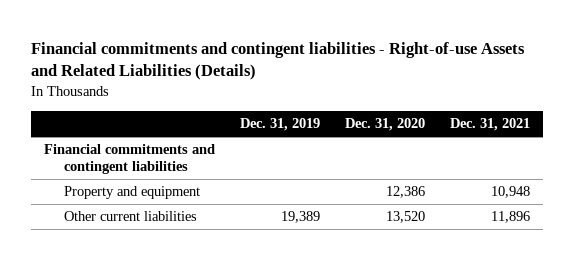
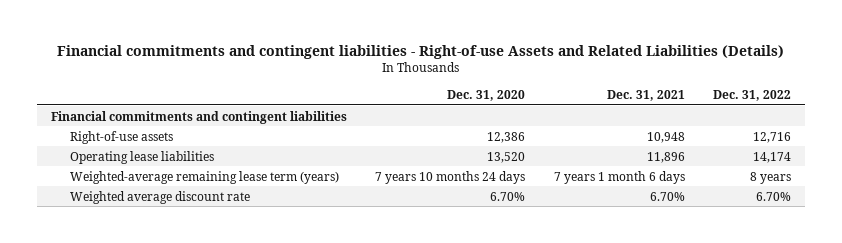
[239,118,320,132] Dec. 31, 2019 -> none
none -> [712,89,791,101] Dec. 31, 2022
[64,186,201,200] Property and equipment -> [70,130,174,144] Right-of-use assets
[64,211,198,222] Other current liabilities -> [70,150,215,164] Operating lease liabilities
none -> [70,170,340,184] Weighted-average remaining lease term (years)
none -> [70,190,251,204] Weighted average discount rate

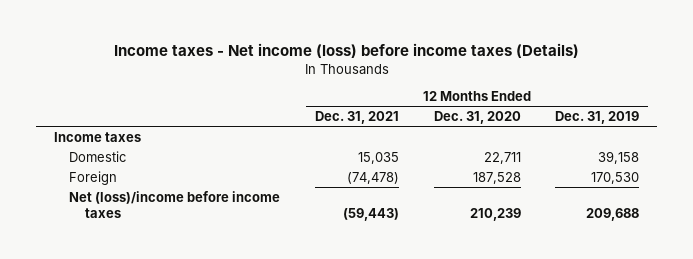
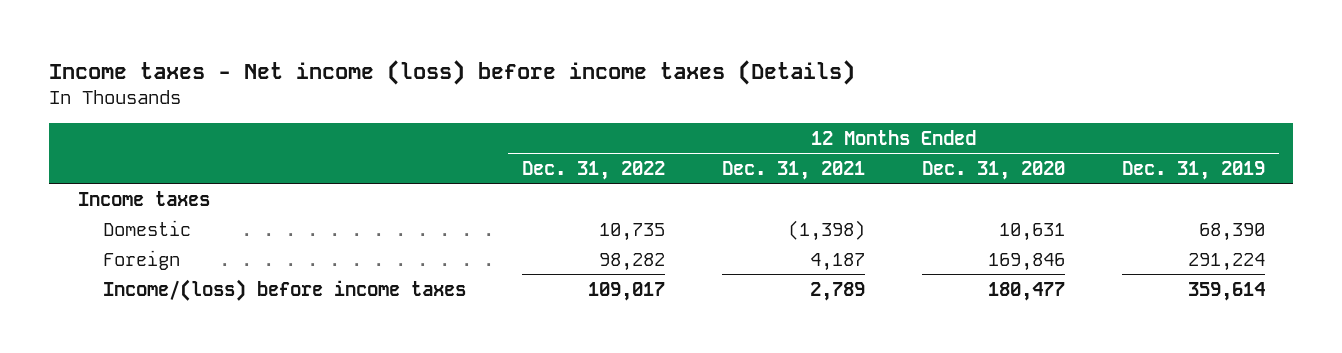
none -> [522,160,666,180] Dec. 31, 2022
[357,151,399,164] 15,035 -> [788,219,866,241] (1,398)
[483,151,521,164] 22,711 -> [998,222,1065,241] 10,631
[598,150,640,164] 39,158 -> [1198,222,1265,241] 68,390
[346,171,399,184] (74,478) -> [810,252,866,271] 4,187
[472,171,521,184] 187,528 -> [987,252,1065,271] 169,846
[591,171,640,184] 170,530 -> [1187,252,1265,271] 291,224
[69,190,281,218] Net (loss)/income before income taxes -> [102,278,466,301] Income/(loss) before income taxes
[342,207,399,221] (59,443) -> [810,281,866,301] 2,789
[469,207,521,221] 210,239 -> [987,281,1065,301] 180,477
[586,207,640,221] 209,688 -> [1187,281,1265,301] 359,614

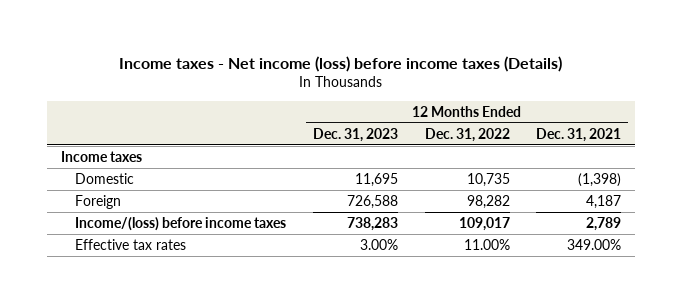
[921,160,1065,180] Dec. 31, 2020 -> none
[1121,160,1265,180] Dec. 31, 2019 -> none
none -> [312,127,398,142] Dec. 31, 2023
none -> [75,238,187,250] Effective tax rates

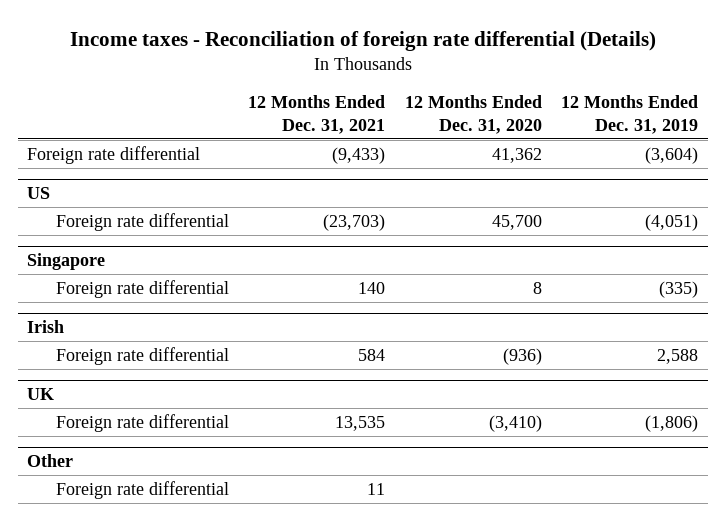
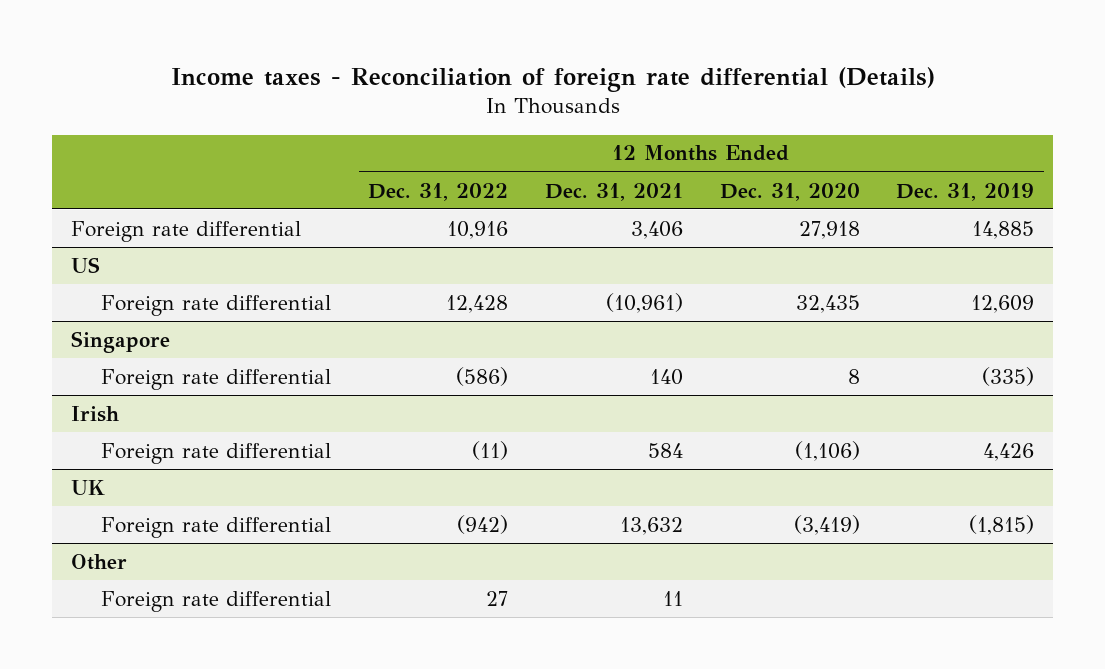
none -> [367,182,508,201] Dec. 31, 2022
[332,146,386,164] (9,433) -> [630,220,683,239] 3,406
[491,147,542,163] 41,362 -> [798,220,860,239] 27,918
[645,146,699,164] (3,604) -> [972,220,1035,239] 14,885
[323,213,386,231] (23,703) -> [605,292,683,313] (10,961)
[491,214,542,230] 45,700 -> [795,294,860,313] 32,435
[645,213,699,231] (4,051) -> [971,294,1035,313] 12,609
[502,347,542,365] (936) -> [794,440,860,461] (1,106)
[657,348,699,364] 2,588 -> [983,442,1035,461] 4,426
[335,415,386,431] 13,535 -> [619,516,683,535] 13,632
[488,414,542,432] (3,410) -> [793,514,860,535] (3,419)
[645,414,699,432] (1,806) -> [969,514,1035,535] (1,815)

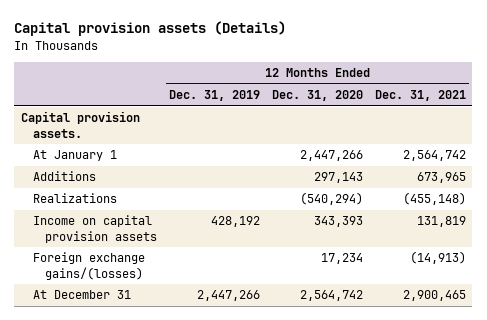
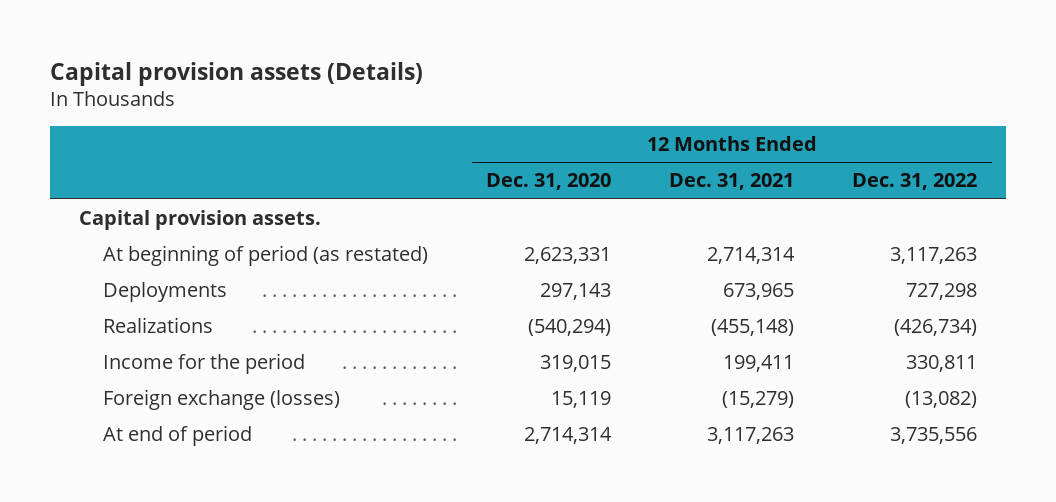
[169,90,261,102] Dec. 31, 2019 -> none
none -> [852,173,978,191] Dec. 31, 2022
[32,150,117,162] At January 1 -> none
none -> [103,245,429,267] At beginning of period (as restated)
[32,171,96,182] Additions -> [103,282,228,303] Deployments
[32,215,157,243] Income on capital provision assets -> none
[32,290,131,300] At December 31 -> none
none -> [103,353,306,375] Income for the period
[32,252,145,280] Foreign exchange gains/(losses) -> [103,389,341,411] Foreign exchange (losses)
[321,253,364,265] 17,234 -> [551,391,612,409] 15,119
[410,251,467,265] (14,913) -> [722,391,795,409] (15,279)
none -> [103,425,253,447] At end of period

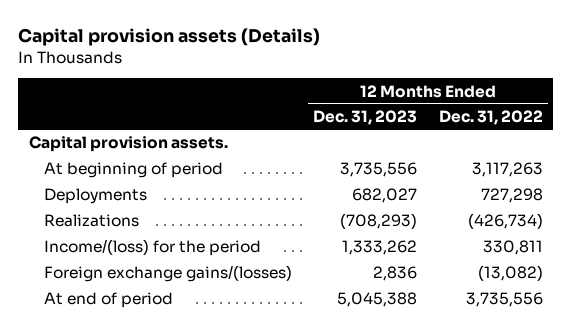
[486,173,612,191] Dec. 31, 2020 -> none
[669,173,795,191] Dec. 31, 2021 -> none
none -> [313,110,418,126] Dec. 31, 2023
[103,245,429,267] At beginning of period (as restated) -> [43,162,223,179] At beginning of period
[103,353,306,375] Income for the period -> [43,239,261,257] Income/(loss) for the period
[103,389,341,411] Foreign exchange (losses) -> [43,265,292,283] Foreign exchange gains/(losses)

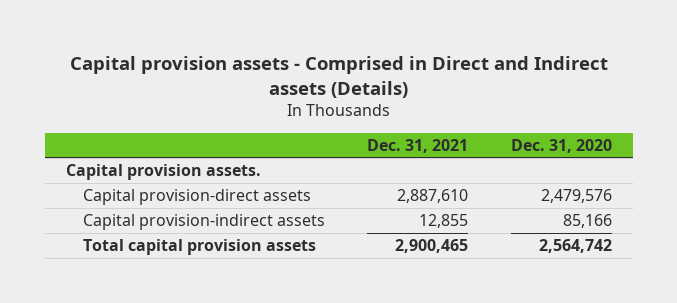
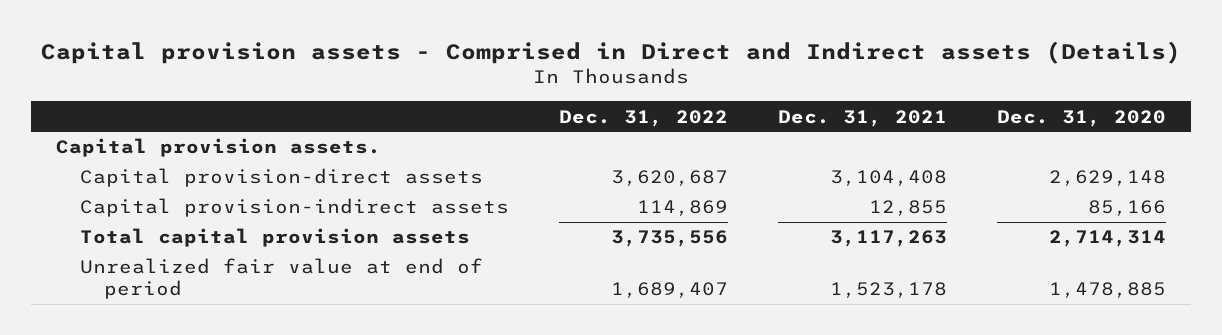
none -> [558,109,728,127] Dec. 31, 2022
[397,189,469,204] 2,887,610 -> [830,170,948,187] 3,104,408
[540,189,612,204] 2,479,576 -> [1049,170,1167,187] 2,629,148
[395,239,469,254] 2,900,465 -> [830,230,948,248] 3,117,263
[538,239,612,254] 2,564,742 -> [1049,230,1167,248] 2,714,314
none -> [79,258,483,300] Unrealized fair value at end of period

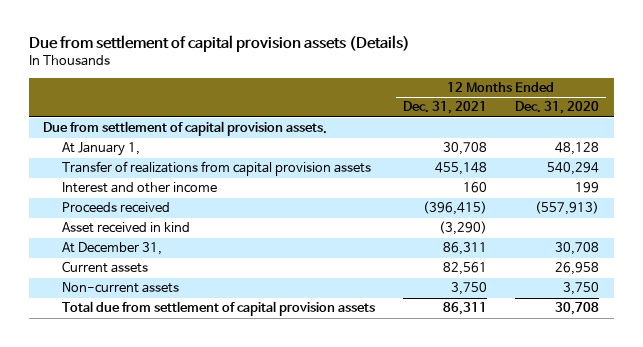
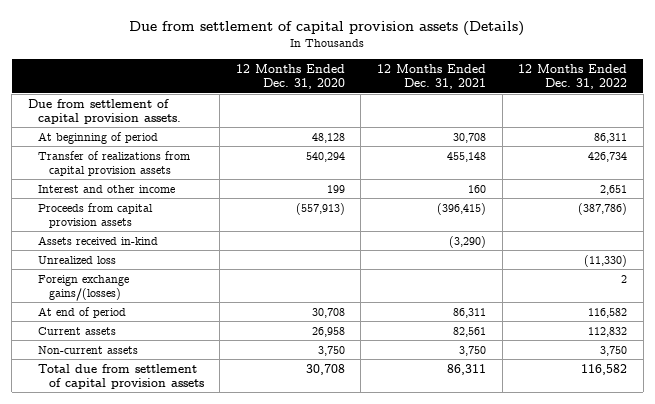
none -> [518,63,628,90] 12 Months Ended Dec. 31, 2022
[61,142,140,157] At January 1, -> [38,131,159,144] At beginning of period
[61,202,170,214] Proceeds received -> [38,202,154,229] Proceeds from capital provision assets
[61,222,190,234] Asset received in kind -> [38,235,159,245] Assets received in-kind
none -> [38,255,117,264] Unrealized loss
none -> [38,274,130,302] Foreign exchange gains/(losses)
[61,242,162,256] At December 31, -> [38,306,127,318] At end of period

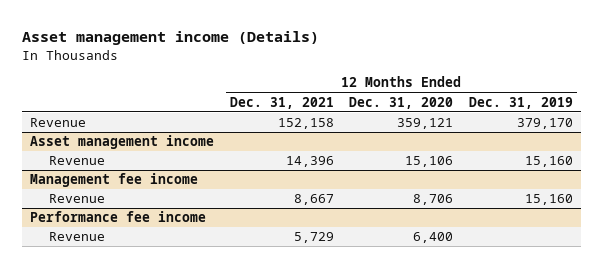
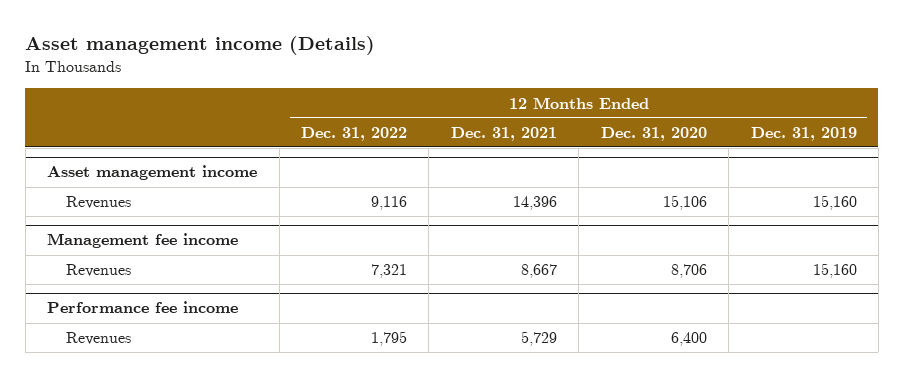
none -> [301,126,408,141] Dec. 31, 2022
[29,118,86,128] Revenue -> none
[48,156,105,166] Revenue -> [66,196,132,210] Revenues
[48,194,105,204] Revenue -> [66,264,132,278] Revenues
[48,232,105,242] Revenue -> [66,332,132,346] Revenues

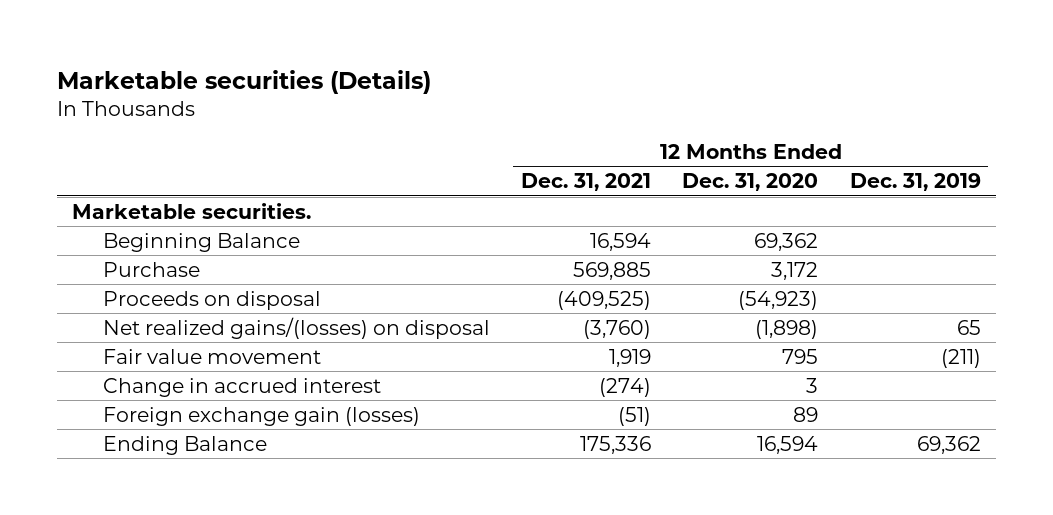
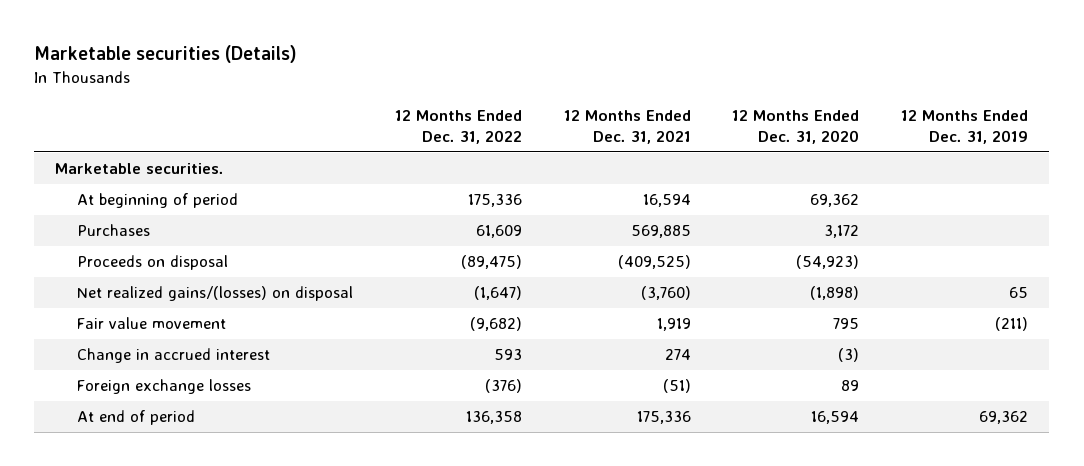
none -> [394,110,522,144] 12 Months Ended Dec. 31, 2022
[102,232,300,252] Beginning Balance -> [76,193,238,209] At beginning of period
[102,261,200,277] Purchase -> [76,224,150,237] Purchases
[599,377,652,397] (274) -> [664,349,691,361] 274
[806,377,819,393] 3 -> [838,348,860,363] (3)
[102,406,420,426] Foreign exchange gain (losses) -> [76,379,251,395] Foreign exchange losses
[102,435,267,455] Ending Balance -> [76,410,195,426] At end of period

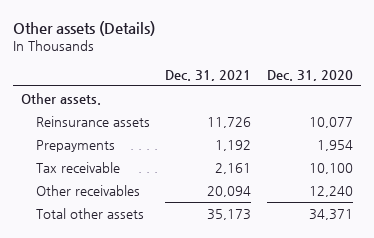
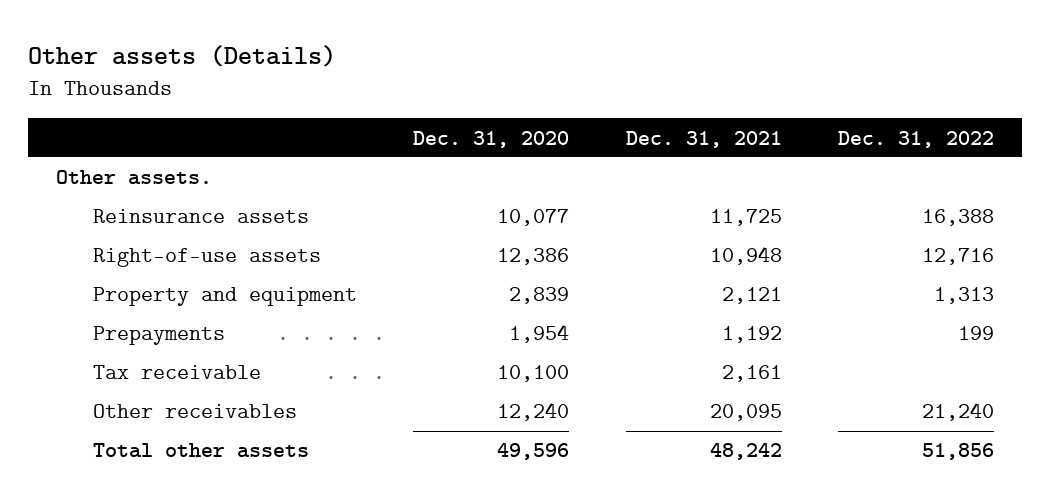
none -> [837,130,994,148] Dec. 31, 2022
[207,116,252,128] 11,726 -> [709,209,782,227] 11,725
none -> [92,248,321,268] Right-of-use assets
none -> [92,287,357,307] Property and equipment
[207,185,252,197] 20,094 -> [709,404,782,422] 20,095
[207,208,252,220] 35,173 -> [709,443,782,461] 48,242
[309,208,354,220] 34,371 -> [497,443,570,461] 49,596

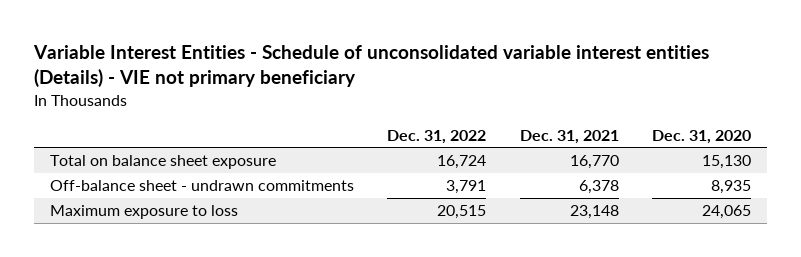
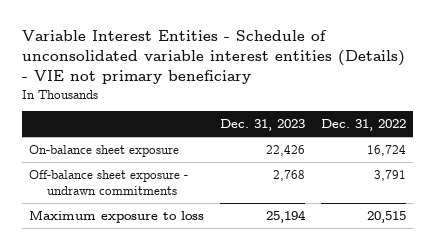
[519,129,619,144] Dec. 31, 2021 -> none
[651,129,751,144] Dec. 31, 2020 -> none
none -> [219,119,305,132] Dec. 31, 2023
[50,155,277,170] Total on balance sheet exposure -> [29,144,180,157] On-balance sheet exposure
[50,180,355,192] Off-balance sheet - undrawn commitments -> [29,169,189,195] Off-balance sheet exposure - undrawn commitments

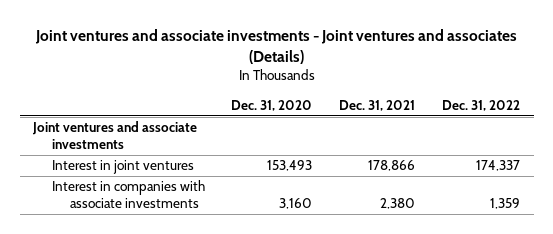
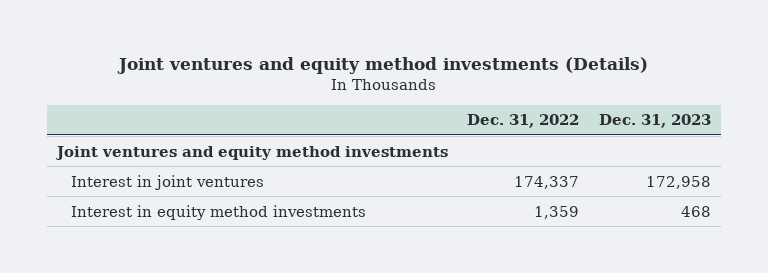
[34,29,517,65] Joint ventures and associate investments - Joint ventures and associates (Details) -> [116,56,648,74] Joint ventures and equity method investments (Details)
[231,99,313,111] Dec. 31, 2020 -> none
[339,99,416,111] Dec. 31, 2021 -> none
none -> [599,114,712,129] Dec. 31, 2023
[32,121,198,150] Joint ventures and associate investments -> [54,145,448,160] Joint ventures and equity method investments
[51,180,205,209] Interest in companies with associate investments -> [70,204,366,220] Interest in equity method investments

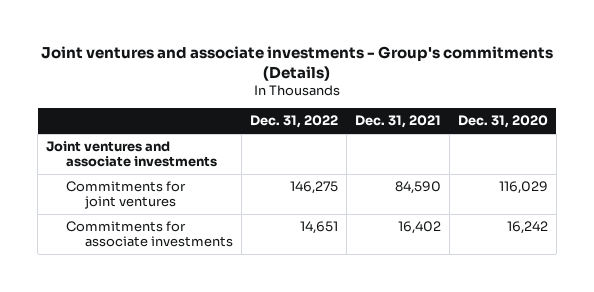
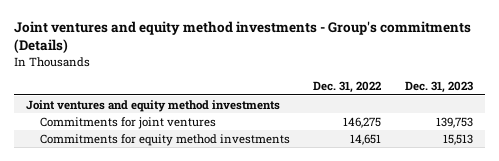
[41,45,554,81] Joint ventures and associate investments - Group's commitments (Details) -> [14,21,472,53] Joint ventures and equity method investments - Group's commitments (Details)
[354,115,441,129] Dec. 31, 2021 -> none
[457,115,548,129] Dec. 31, 2020 -> none
none -> [405,81,474,94] Dec. 31, 2023
[46,141,217,168] Joint ventures and associate investments -> [25,99,280,112] Joint ventures and equity method investments
[65,221,234,248] Commitments for associate investments -> [39,133,290,146] Commitments for equity method investments

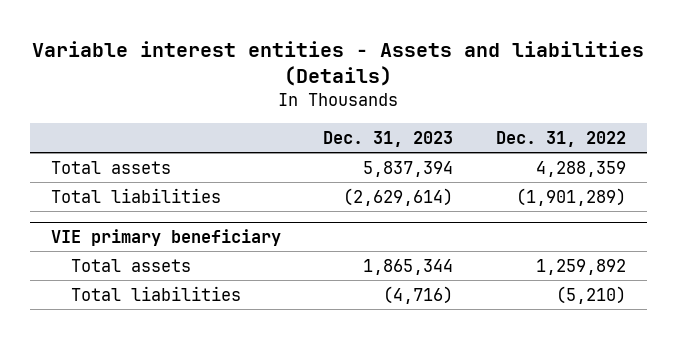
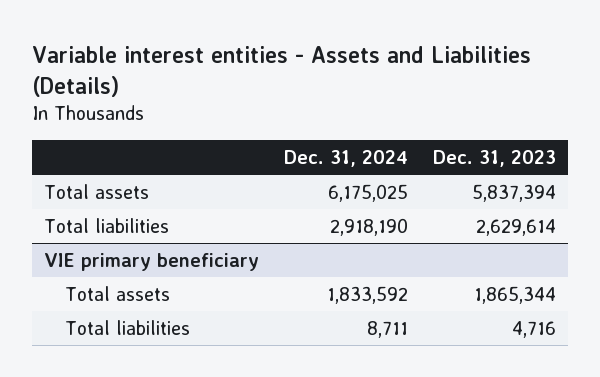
[32,40,645,87] Variable interest entities - Assets and liabilities (Details) -> [31,45,531,97] Variable interest entities - Assets and Liabilities (Details)
[495,131,626,148] Dec. 31, 2022 -> none
none -> [283,150,408,168] Dec. 31, 2024
[343,187,454,206] (2,629,614) -> [475,218,556,236] 2,629,614
[383,285,454,304] (4,716) -> [511,320,556,338] 4,716

